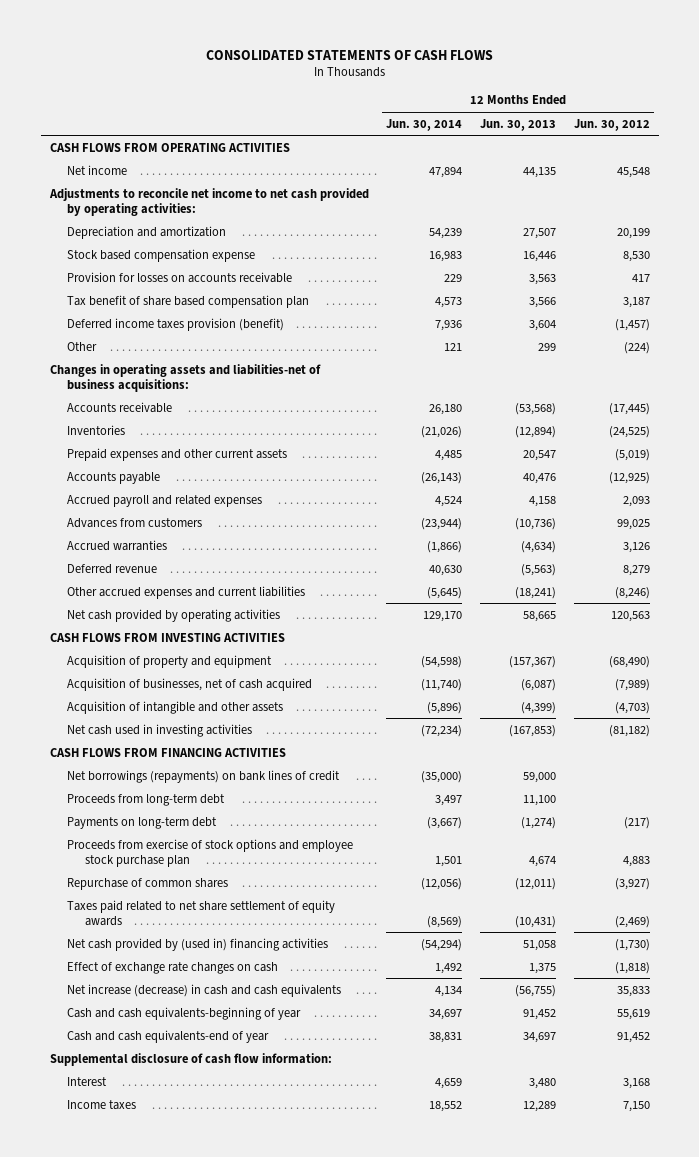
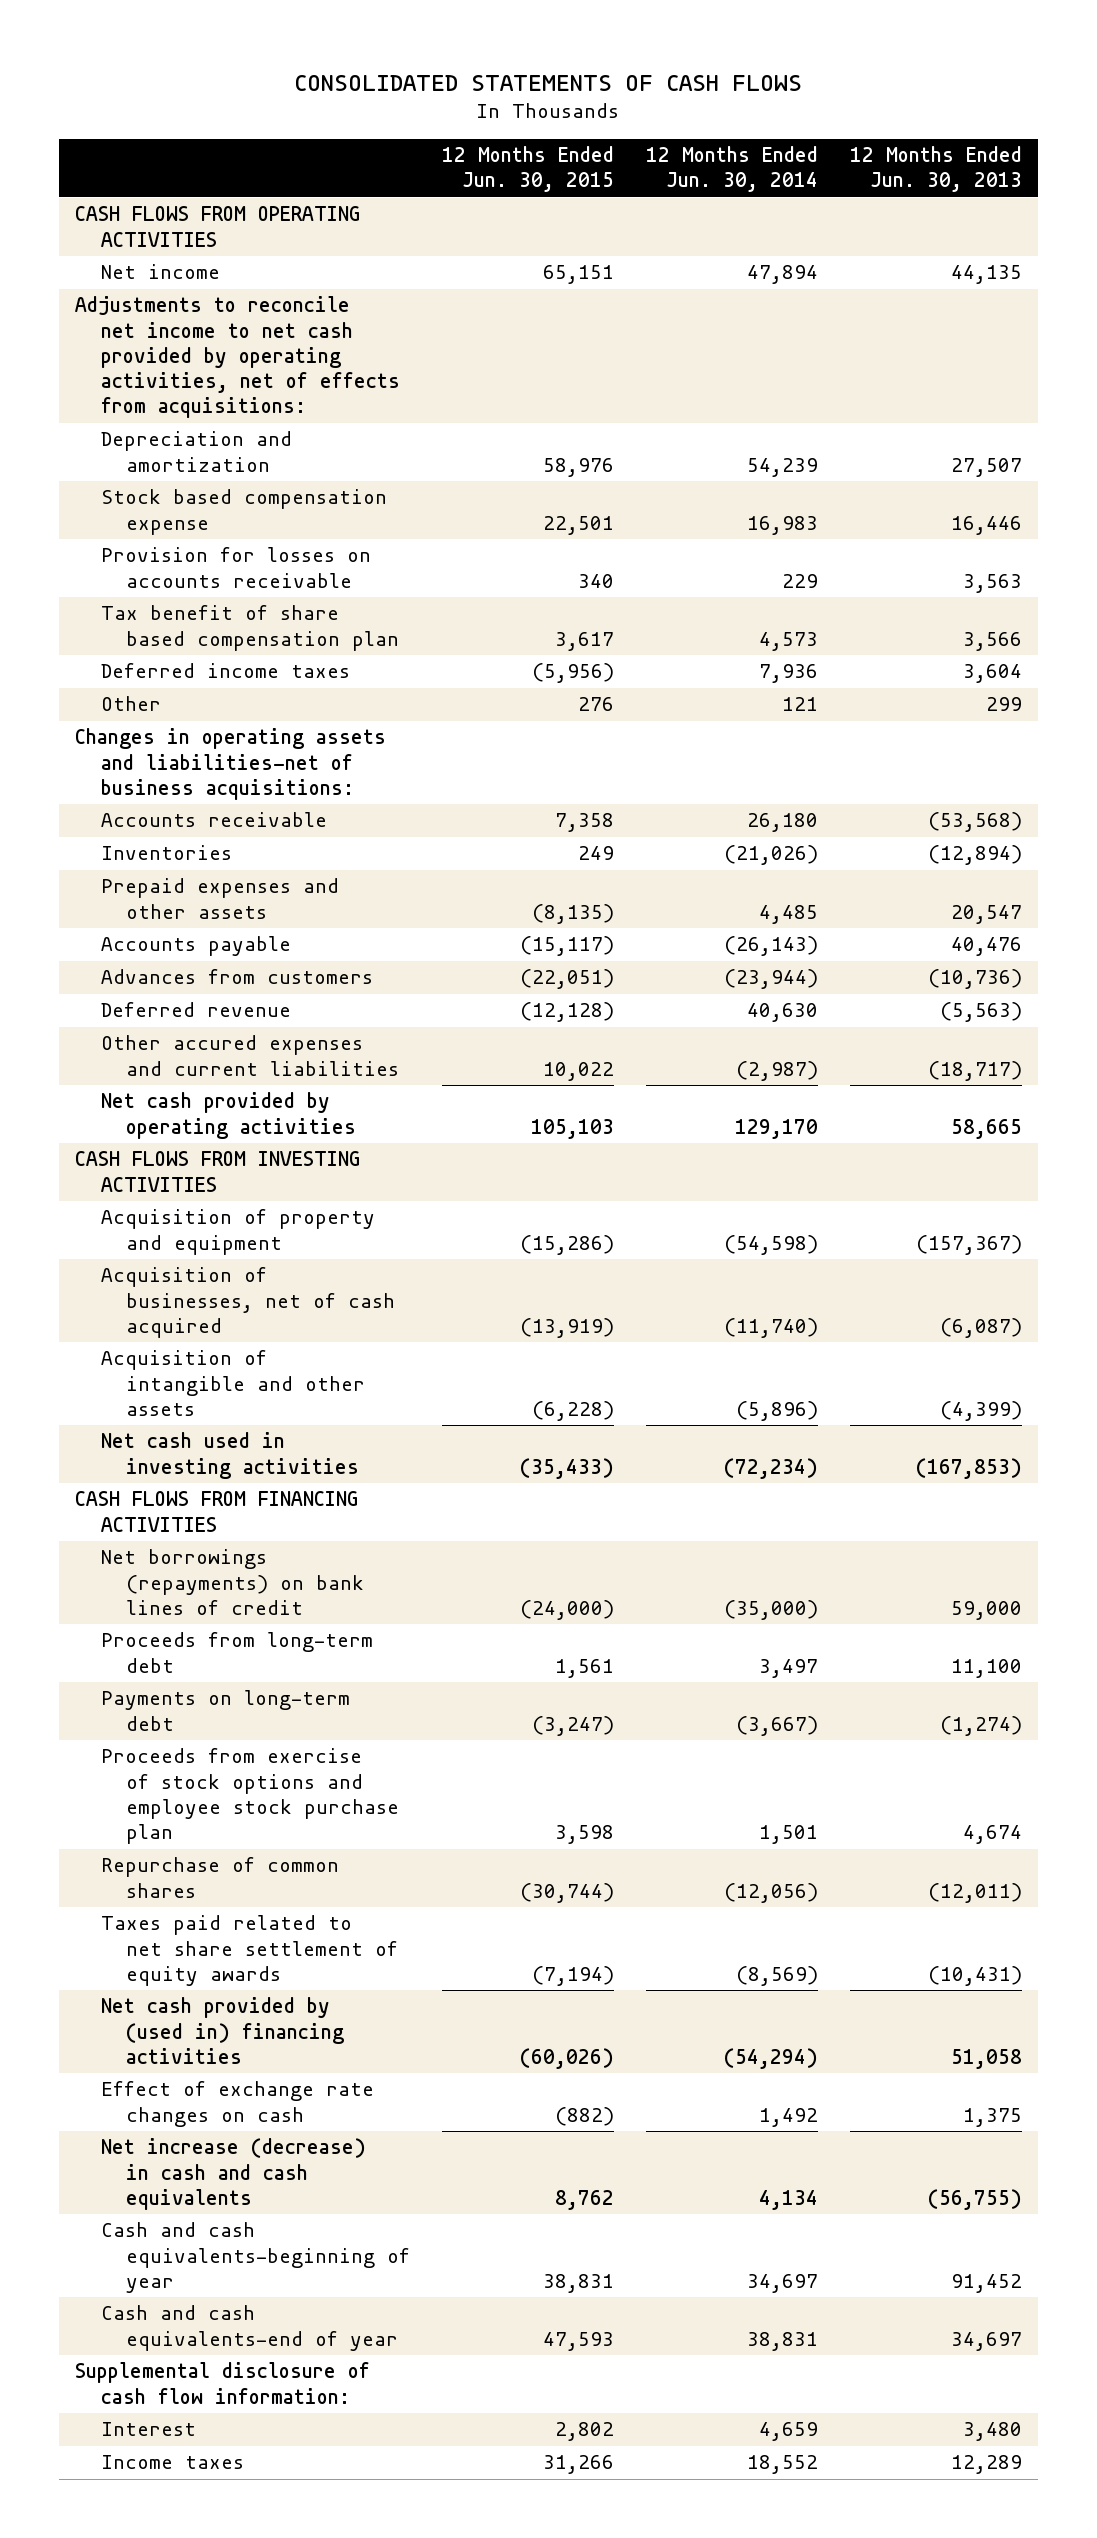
[573,118,650,131] Jun. 30, 2012 -> none
none -> [442,145,615,193] 12 Months Ended Jun. 30, 2015
[48,187,369,216] Adjustments to reconcile net income to net cash provided by operating activities: -> [74,296,400,419] Adjustments to reconcile net income to net cash provided by operating activities, net of effects from acquisitions:
[67,317,285,331] Deferred income taxes provision (benefit) -> [100,663,350,679] Deferred income taxes
[67,447,288,461] Prepaid expenses and other current assets -> [100,878,339,919] Prepaid expenses and other assets
[67,494,263,507] Accrued payroll and related expenses -> none
[67,539,168,551] Accrued warranties -> none
[67,585,306,599] Other accrued expenses and current liabilities -> [100,1035,400,1076] Other accured expenses and current liabilities
[427,586,463,599] (5,645) -> [735,1060,818,1081] (2,987)
[515,586,557,599] (18,241) -> [927,1060,1022,1081] (18,717)

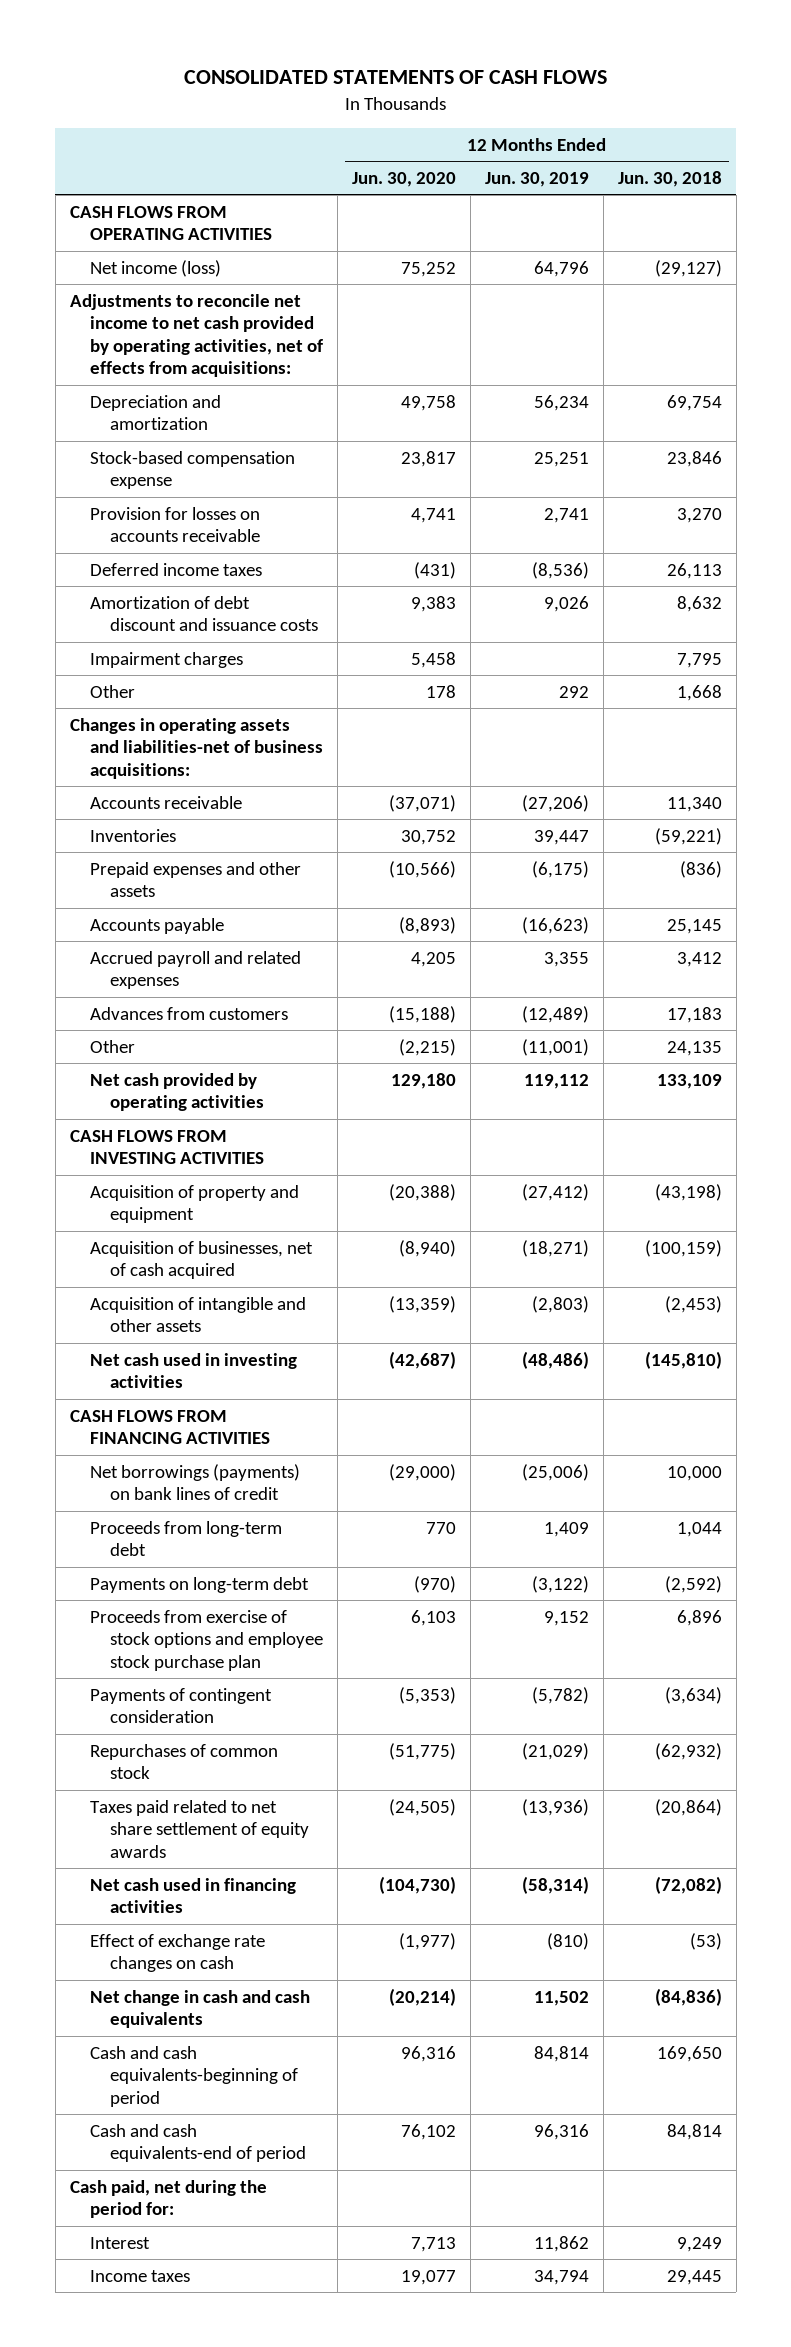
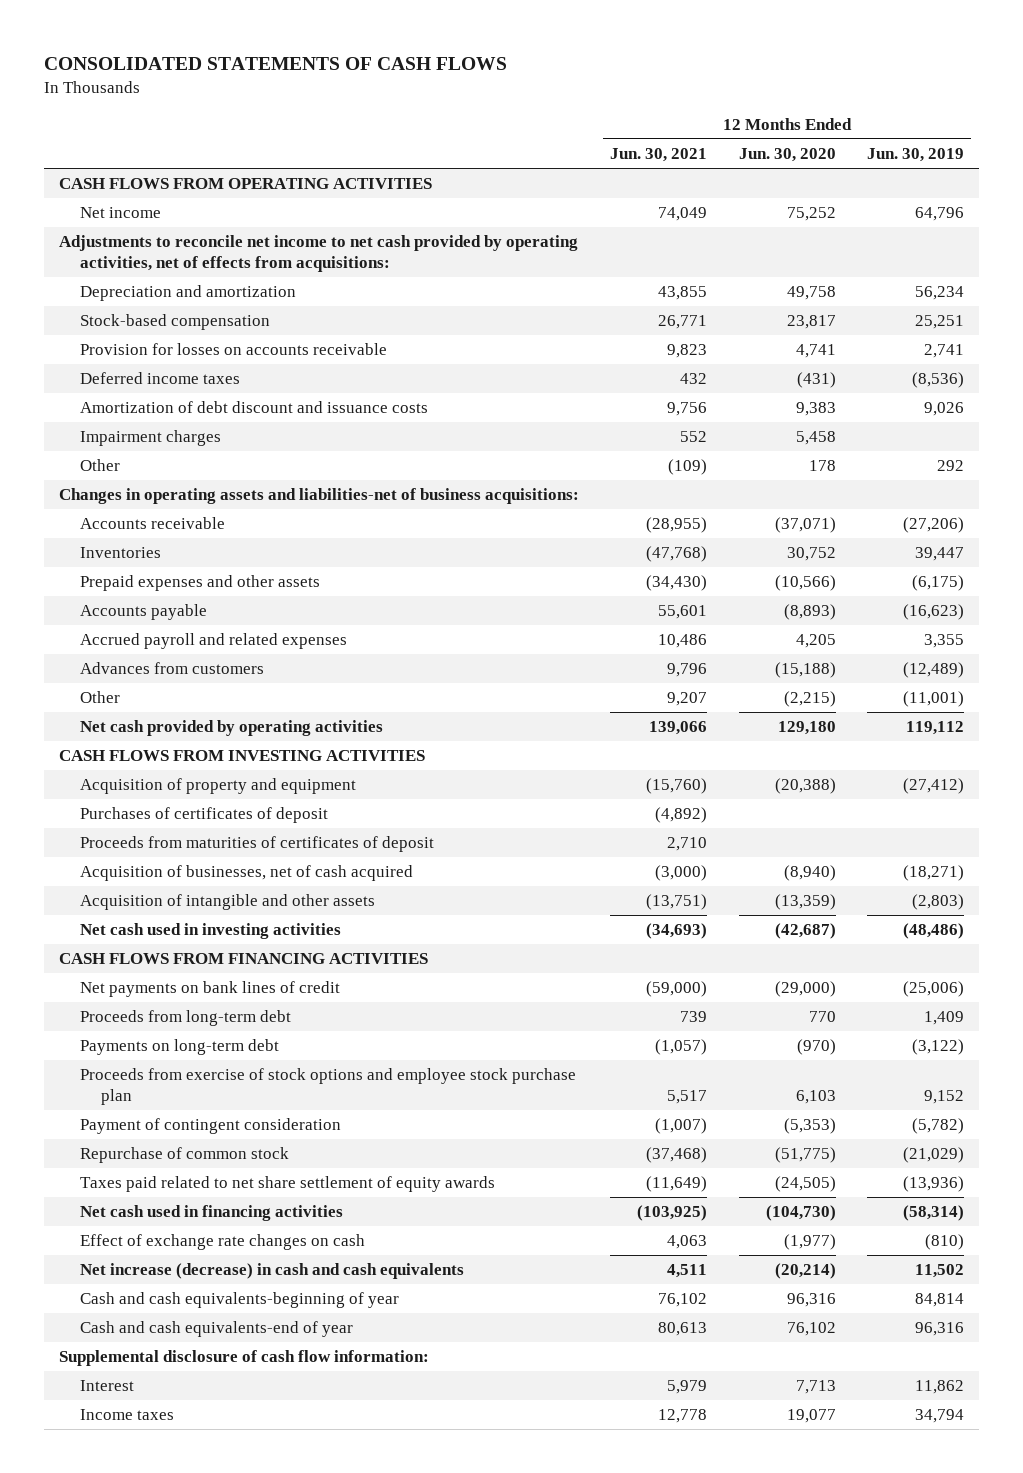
[617,171,722,188] Jun. 30, 2018 -> none
none -> [610,148,708,163] Jun. 30, 2021
[90,259,222,277] Net income (loss) -> [80,207,162,219] Net income
[90,450,296,490] Stock-based compensation expense -> [80,314,271,331] Stock-based compensation
none -> [80,807,329,824] Purchases of certificates of deposit
none -> [80,836,435,853] Proceeds from maturities of certificates of deposit
[90,1463,301,1501] Net borrowings (payments) on bank lines of credit -> [80,981,341,998] Net payments on bank lines of credit
[90,1687,273,1724] Payments of contingent consideration -> [80,1118,342,1135] Payment of contingent consideration
[90,1743,279,1780] Repurchases of common stock -> [80,1147,290,1164] Repurchase of common stock
[69,2179,267,2219] Cash paid, net during the period for: -> none
[90,1989,311,2029] Net change in cash and cash equivalents -> [80,1263,465,1280] Net increase (decrease) in cash and cash equivalents
[90,2045,299,2107] Cash and cash equivalents-beginning of period -> [80,1292,400,1309] Cash and cash equivalents-beginning of year
[90,2123,307,2163] Cash and cash equivalents-end of period -> [80,1321,354,1338] Cash and cash equivalents-end of year
none -> [59,1350,430,1367] Supplemental disclosure of cash flow information:

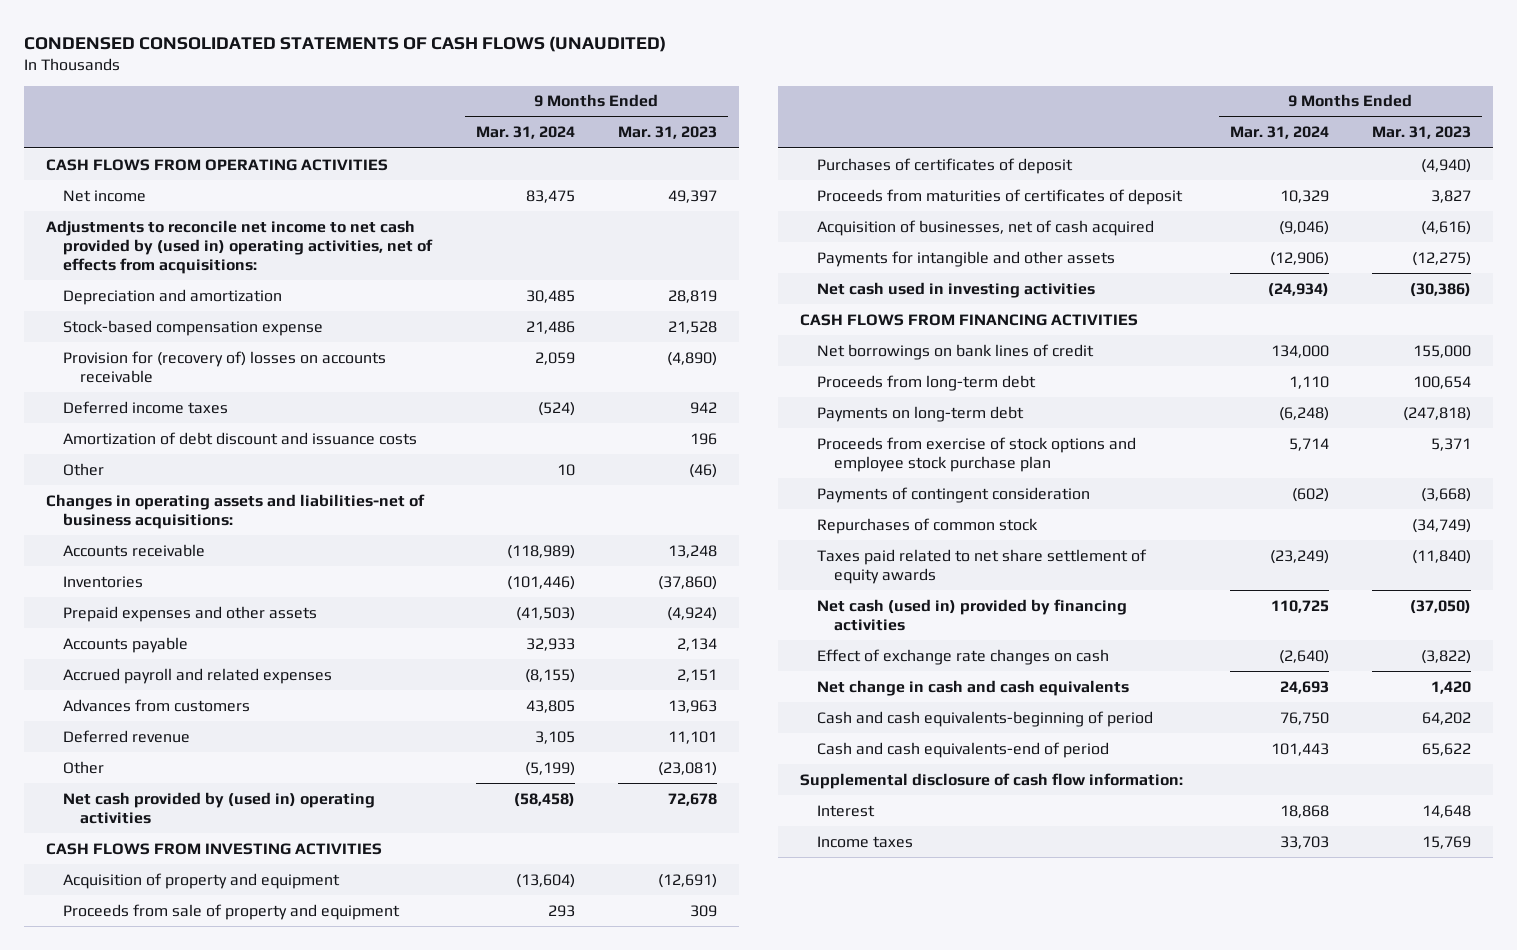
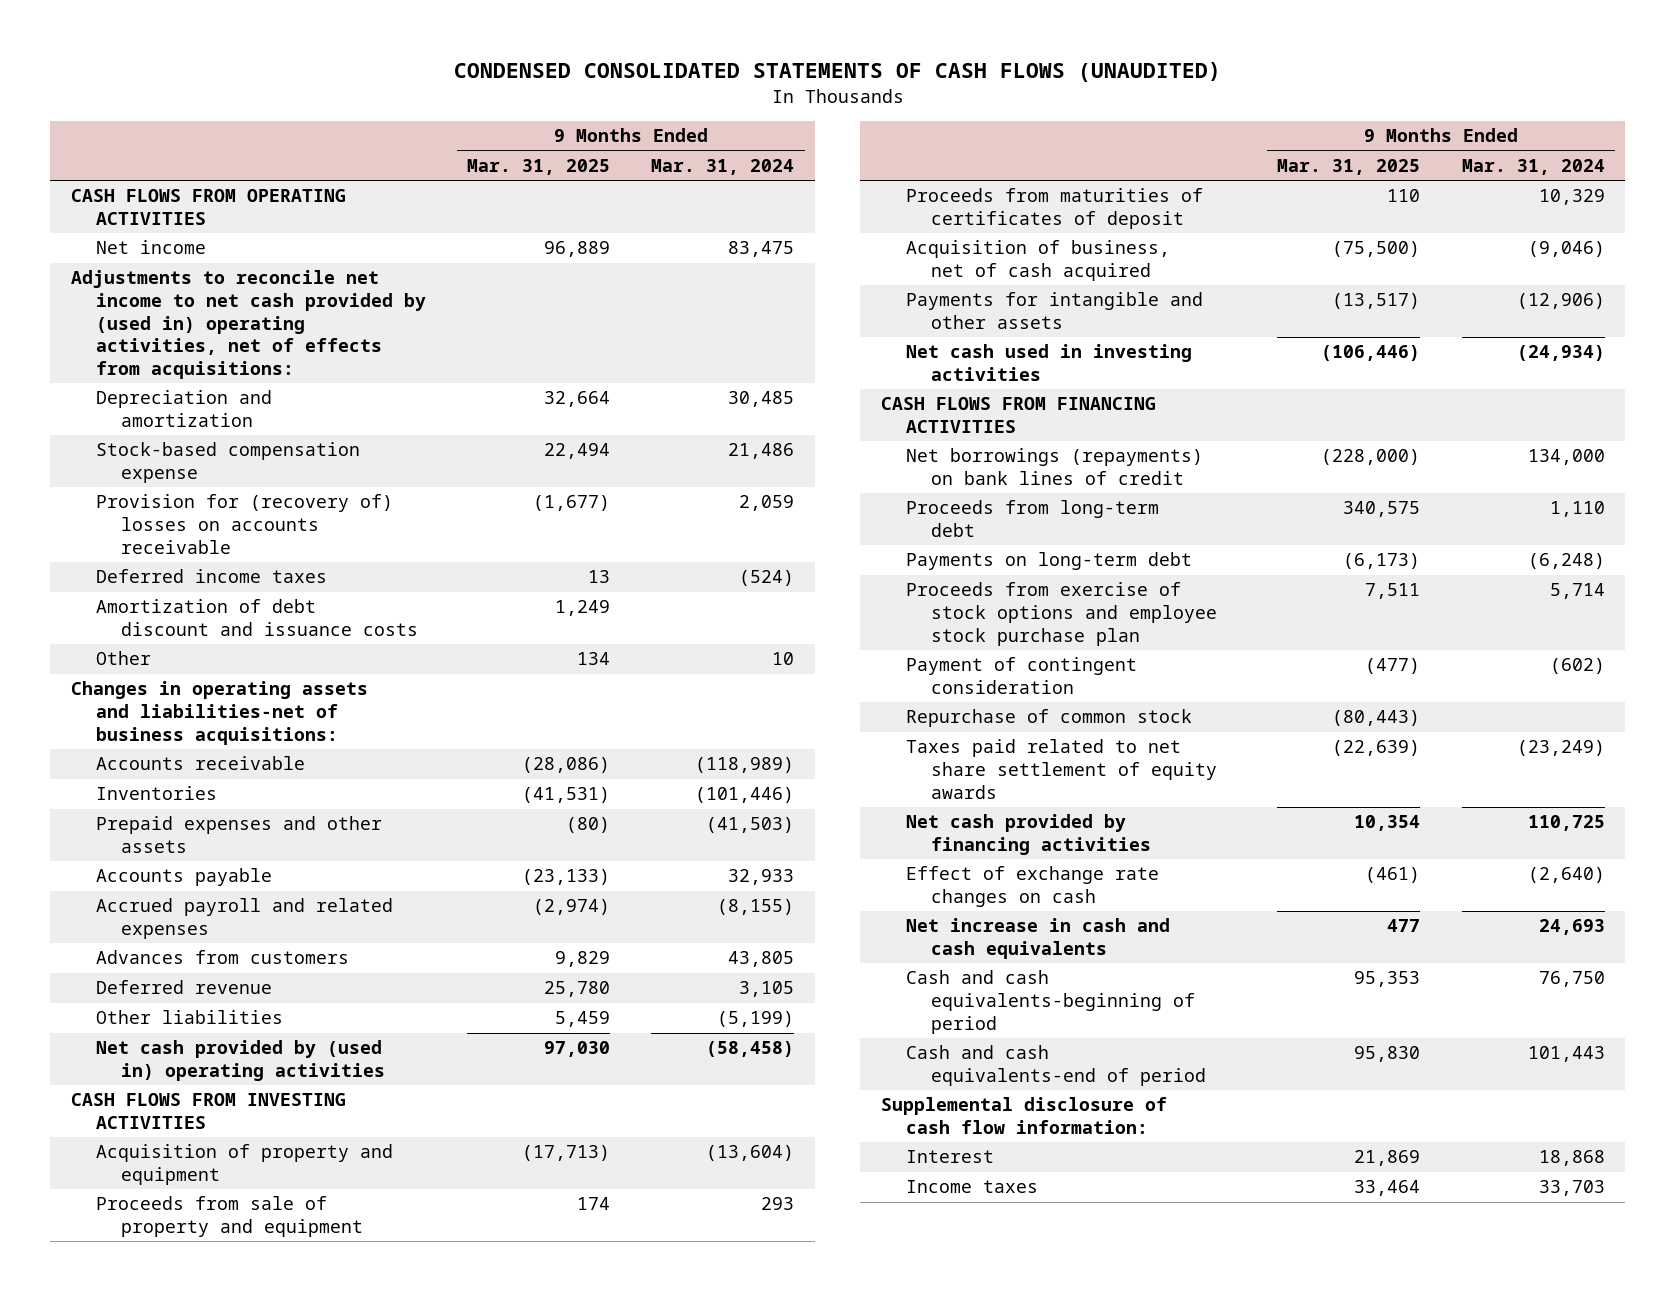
[618,126,718,140] Mar. 31, 2023 -> none
none -> [467,159,611,176] Mar. 31, 2025
[62,760,104,774] Other -> [96,1010,284,1025] Other liabilities
[817,157,1074,174] Purchases of certificates of deposit -> none
[817,219,1155,236] Acquisition of businesses, net of cash acquired -> [906,240,1171,281] Acquisition of business, net of cash acquired
[817,343,1095,360] Net borrowings on bank lines of credit -> [906,448,1204,485] Net borrowings (repayments) on bank lines of credit
[817,486,1091,503] Payments of contingent consideration -> [906,657,1138,694] Payment of contingent consideration
[817,517,1039,534] Repurchases of common stock -> [906,709,1193,728] Repurchase of common stock
[817,598,1128,631] Net cash (used in) provided by financing activities -> [906,814,1152,855] Net cash provided by financing activities
[817,679,1130,696] Net change in cash and cash equivalents -> [906,918,1171,959] Net increase in cash and cash equivalents

